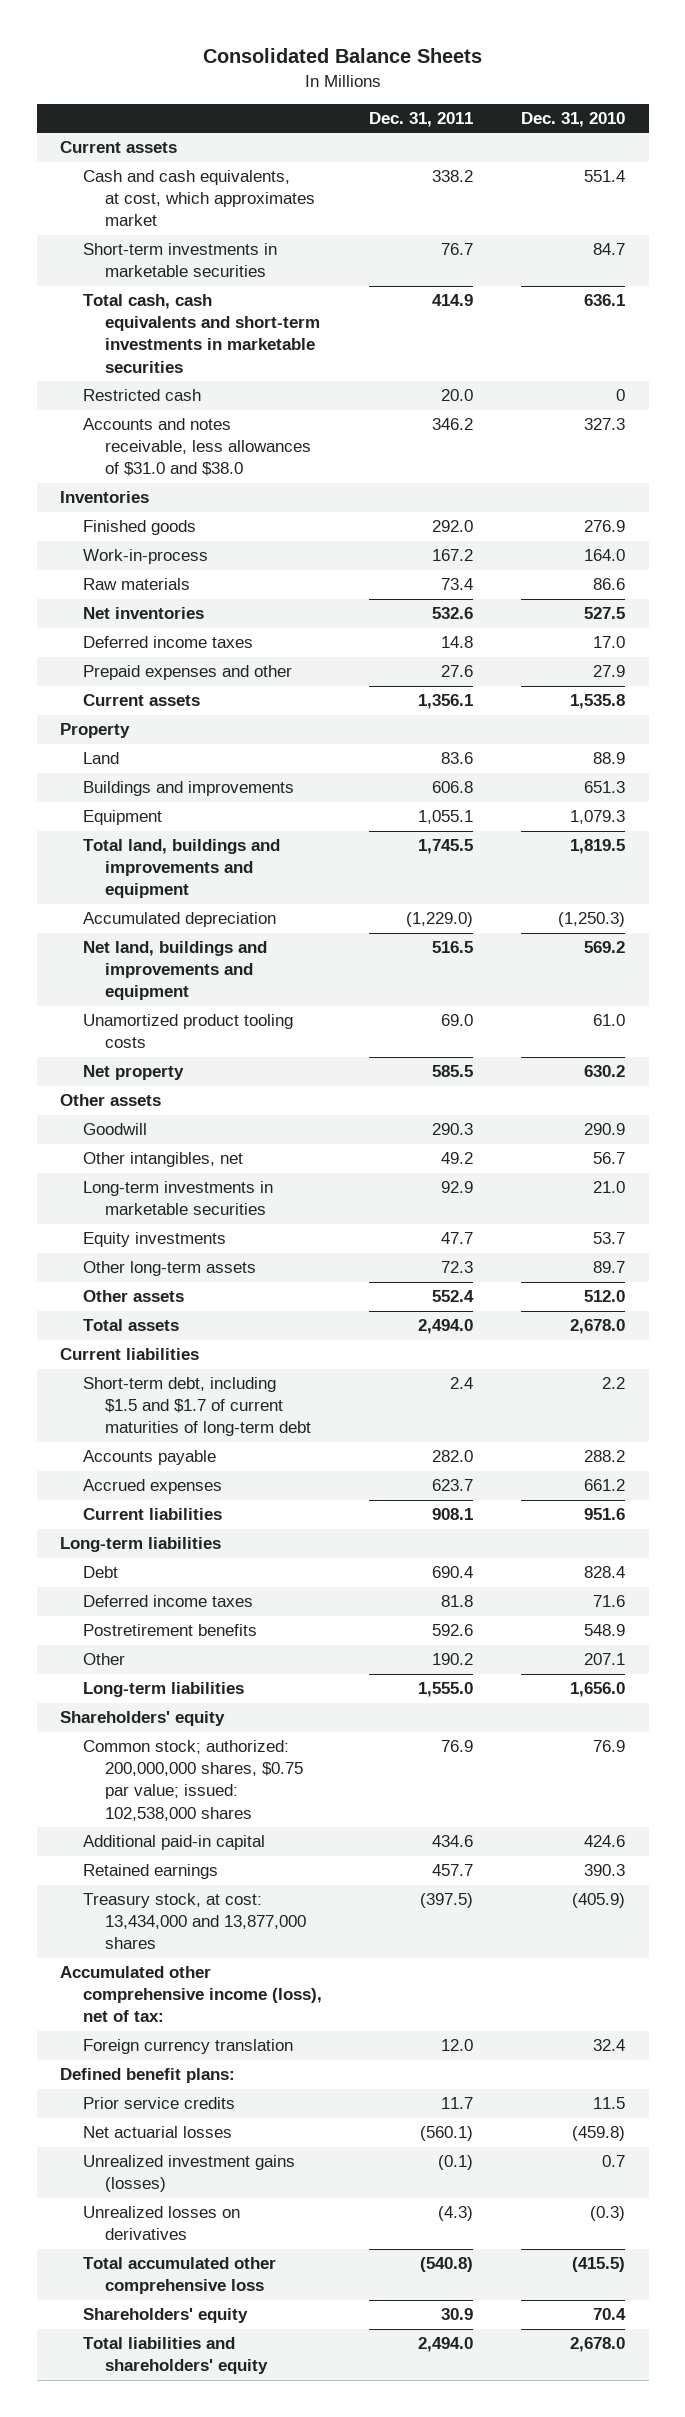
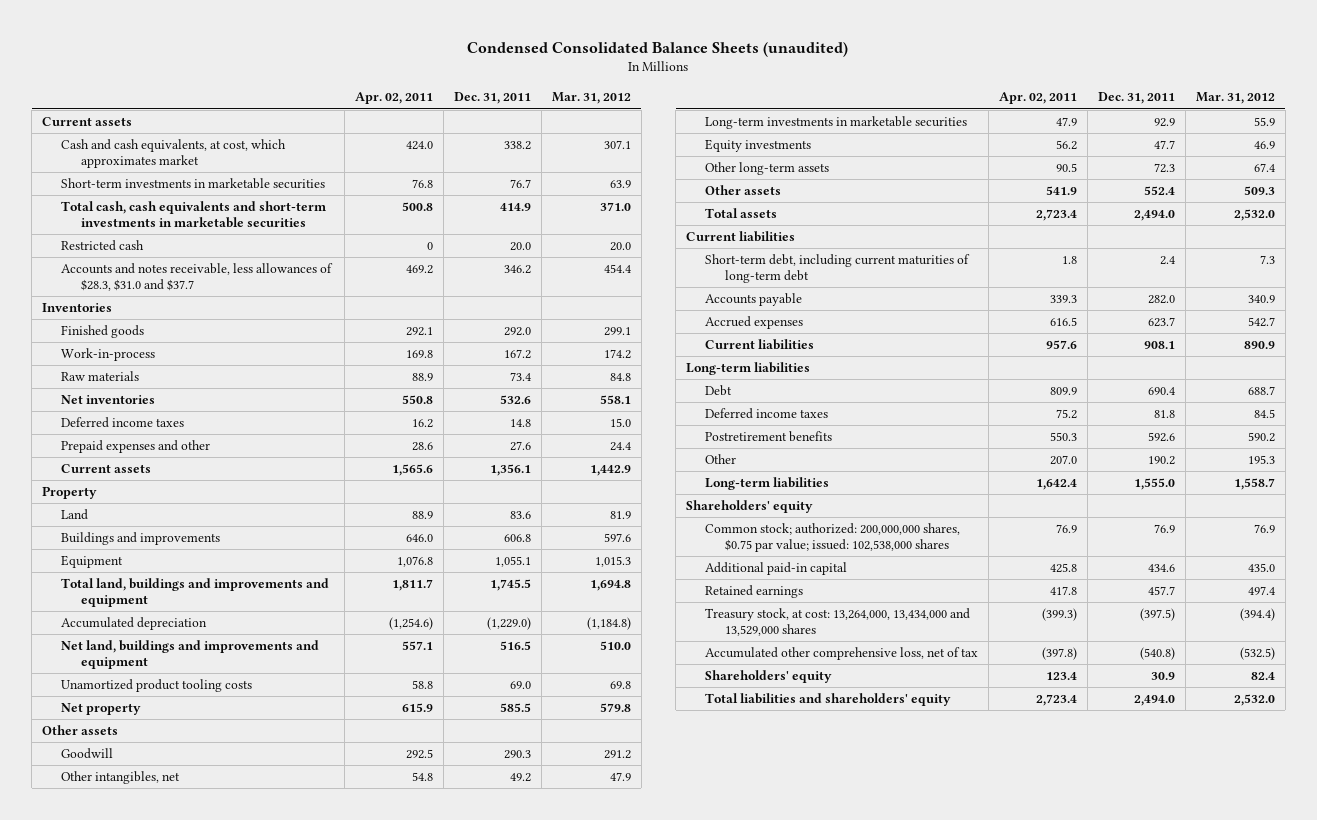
[202,48,482,64] Consolidated Balance Sheets -> [467,41,849,57] Condensed Consolidated Balance Sheets (unaudited)
[520,112,625,128] Dec. 31, 2010 -> none
none -> [355,92,434,105] Apr. 02, 2011
none -> [551,92,631,105] Mar. 31, 2012
[82,418,312,477] Accounts and notes receivable, less allowances of $31.0 and $38.0 -> [61,263,334,292] Accounts and notes receivable, less allowances of $28.3, $31.0 and $37.7
[82,1377,312,1437] Short-term debt, including $1.5 and $1.7 of current maturities of long-term debt -> [705,254,971,284] Short-term debt, including current maturities of long-term debt
[60,1966,322,2023] Accumulated other comprehensive income (loss), net of tax: -> none
[82,2039,293,2055] Foreign currency translation -> none
[60,2068,236,2084] Defined benefit plans: -> none
[82,2097,235,2110] Prior service credits -> none
[82,2126,232,2139] Net actuarial losses -> none
[82,2155,295,2193] Unrealized investment gains (losses) -> none
[82,2206,240,2241] Unrealized losses on derivatives -> none
[82,1893,307,1950] Treasury stock, at cost: 13,434,000 and 13,877,000 shares -> [705,608,971,637] Treasury stock, at cost: 13,264,000, 13,434,000 and 13,529,000 shares
[82,2257,276,2295] Total accumulated other comprehensive loss -> [705,647,979,661] Accumulated other comprehensive loss, net of tax

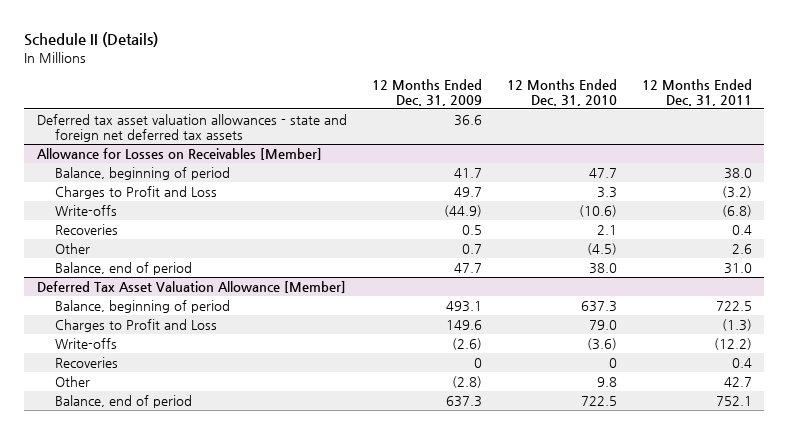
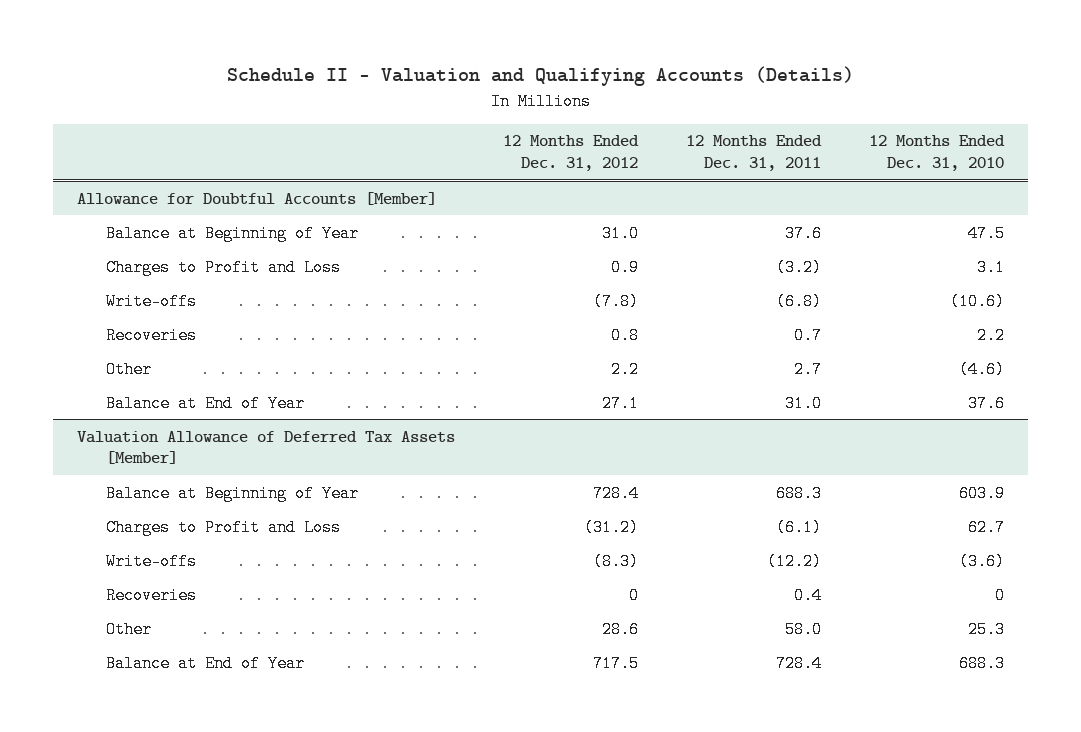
[24,32,159,48] Schedule II (Details) -> [226,66,854,87] Schedule II - Valuation and Qualifying Accounts (Details)
[371,78,482,106] 12 Months Ended Dec. 31, 2009 -> none
none -> [503,135,640,172] 12 Months Ended Dec. 31, 2012
[36,114,347,143] Deferred tax asset valuation allowances - state and foreign net deferred tax assets -> none
[36,148,322,161] Allowance for Losses on Receivables [Member] -> none
none -> [77,191,438,205] Allowance for Doubtful Accounts [Member]
[55,167,231,181] Balance, beginning of period -> [105,224,359,242] Balance at Beginning of Year
[588,168,617,179] 47.7 -> [967,224,1005,242] 47.5
[723,168,752,180] 38.0 -> [785,224,823,242] 37.6
[596,187,617,199] 3.3 -> [976,258,1005,276] 3.1
[596,225,617,236] 2.1 -> [976,326,1005,344] 2.2
[731,225,752,236] 0.4 -> [794,326,823,344] 0.7
[586,243,617,256] (4.5) -> [958,360,1005,378] (4.6)
[731,244,752,255] 2.6 -> [794,360,823,378] 2.7
[55,262,193,276] Balance, end of period -> [105,394,305,412] Balance at End of Year
[588,263,617,275] 38.0 -> [967,394,1005,412] 37.6
[36,281,346,294] Deferred Tax Asset Valuation Allowance [Member] -> [77,430,456,465] Valuation Allowance of Deferred Tax Assets [Member]
[55,300,231,314] Balance, beginning of period -> [105,484,359,502] Balance at Beginning of Year
[580,301,617,313] 637.3 -> [958,484,1005,502] 603.9
[715,301,752,312] 722.5 -> [776,484,823,502] 688.3
[588,320,617,331] 79.0 -> [967,518,1005,536] 62.7
[721,319,752,332] (1.3) -> [776,518,823,536] (6.1)
[596,377,617,388] 9.8 -> [967,620,1005,638] 25.3
[723,377,752,388] 42.7 -> [785,620,823,638] 58.0
[55,395,193,409] Balance, end of period -> [105,654,305,672] Balance at End of Year
[580,396,617,407] 722.5 -> [958,654,1005,672] 688.3
[715,396,752,407] 752.1 -> [776,654,823,672] 728.4

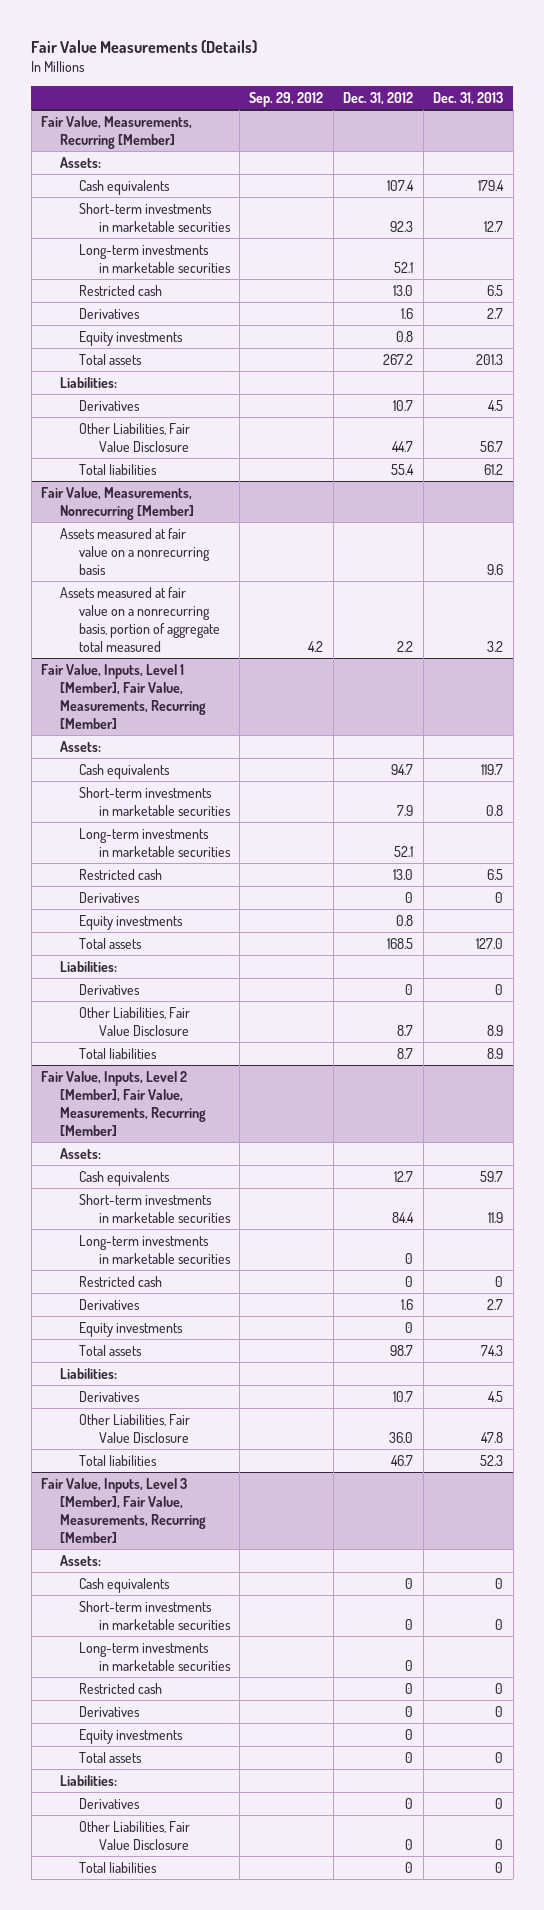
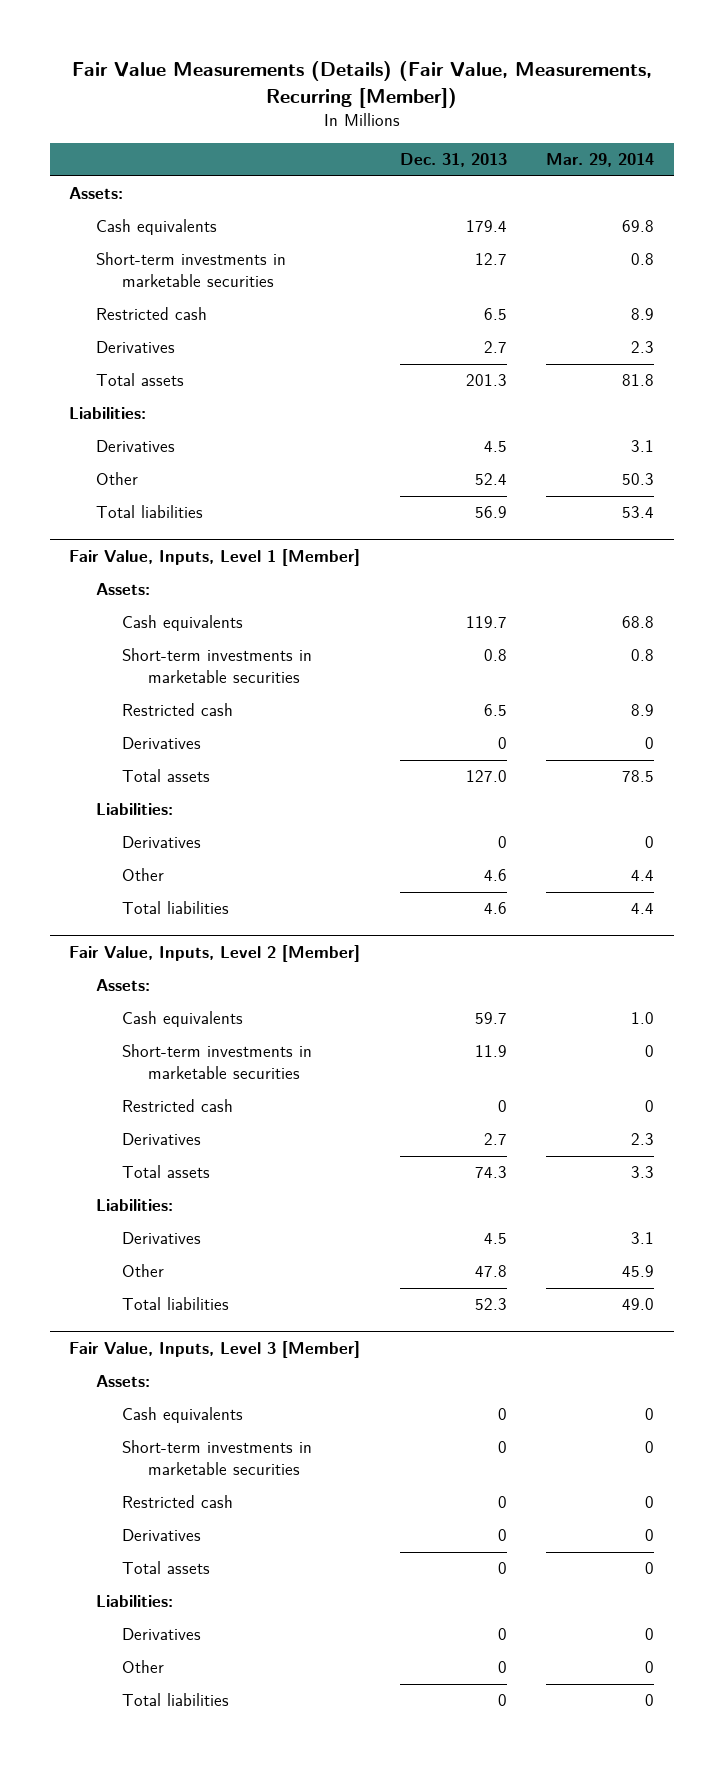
[31,39,258,53] Fair Value Measurements (Details) -> [71,61,652,108] Fair Value Measurements (Details) (Fair Value, Measurements, Recurring [Member])
[249,91,324,107] Sep. 29, 2012 -> none
[343,91,414,105] Dec. 31, 2012 -> none
none -> [546,153,655,168] Mar. 29, 2014
[41,115,193,149] Fair Value, Measurements, Recurring [Member] -> none
[79,243,231,273] Long-term investments in marketable securities -> none
[79,330,184,346] Equity investments -> none
[41,486,195,520] Fair Value, Measurements, Nonrecurring [Member] -> none
[60,527,211,575] Assets measured at fair value on a nonrecurring basis -> none
[60,586,221,652] Assets measured at fair value on a nonrecurring basis, portion of aggregate total measured -> none
[79,422,191,452] Other Liabilities, Fair Value Disclosure -> [95,472,138,486] Other
[480,440,504,452] 56.7 -> [474,473,507,486] 52.4
[484,463,504,475] 61.2 -> [474,506,507,519] 56.9
[41,663,207,729] Fair Value, Inputs, Level 1 [Member], Fair Value, Measurements, Recurring [Member] -> [69,549,361,567] Fair Value, Inputs, Level 1 [Member]
[79,827,231,857] Long-term investments in marketable securities -> none
[79,914,184,930] Equity investments -> none
[79,1006,191,1036] Other Liabilities, Fair Value Disclosure -> [121,868,164,882] Other
[487,1024,504,1036] 8.9 -> [483,869,507,882] 4.6
[487,1047,504,1059] 8.9 -> [483,902,507,915] 4.6
[41,1070,207,1136] Fair Value, Inputs, Level 2 [Member], Fair Value, Measurements, Recurring [Member] -> [69,945,361,963] Fair Value, Inputs, Level 2 [Member]
[79,1234,231,1264] Long-term investments in marketable securities -> none
[79,1321,184,1337] Equity investments -> none
[79,1413,191,1443] Other Liabilities, Fair Value Disclosure -> [121,1264,164,1278] Other
[41,1477,207,1543] Fair Value, Inputs, Level 3 [Member], Fair Value, Measurements, Recurring [Member] -> [69,1341,361,1359] Fair Value, Inputs, Level 3 [Member]
[79,1641,231,1671] Long-term investments in marketable securities -> none
[79,1728,184,1744] Equity investments -> none
[79,1820,191,1850] Other Liabilities, Fair Value Disclosure -> [121,1660,164,1674] Other

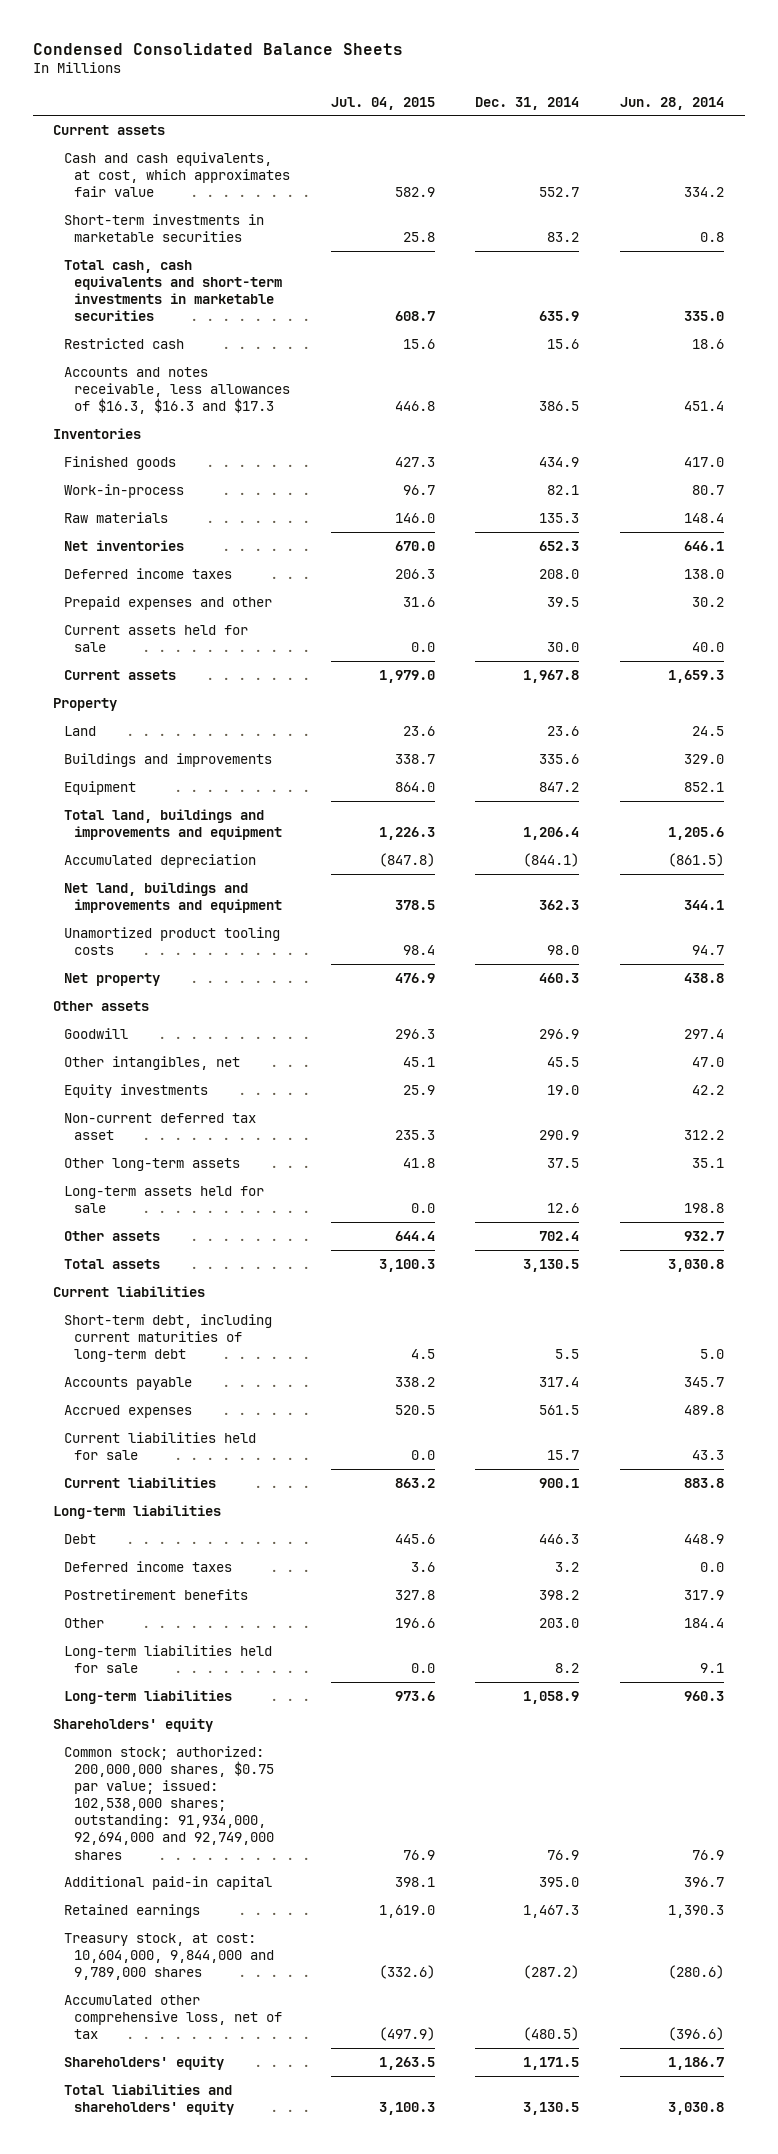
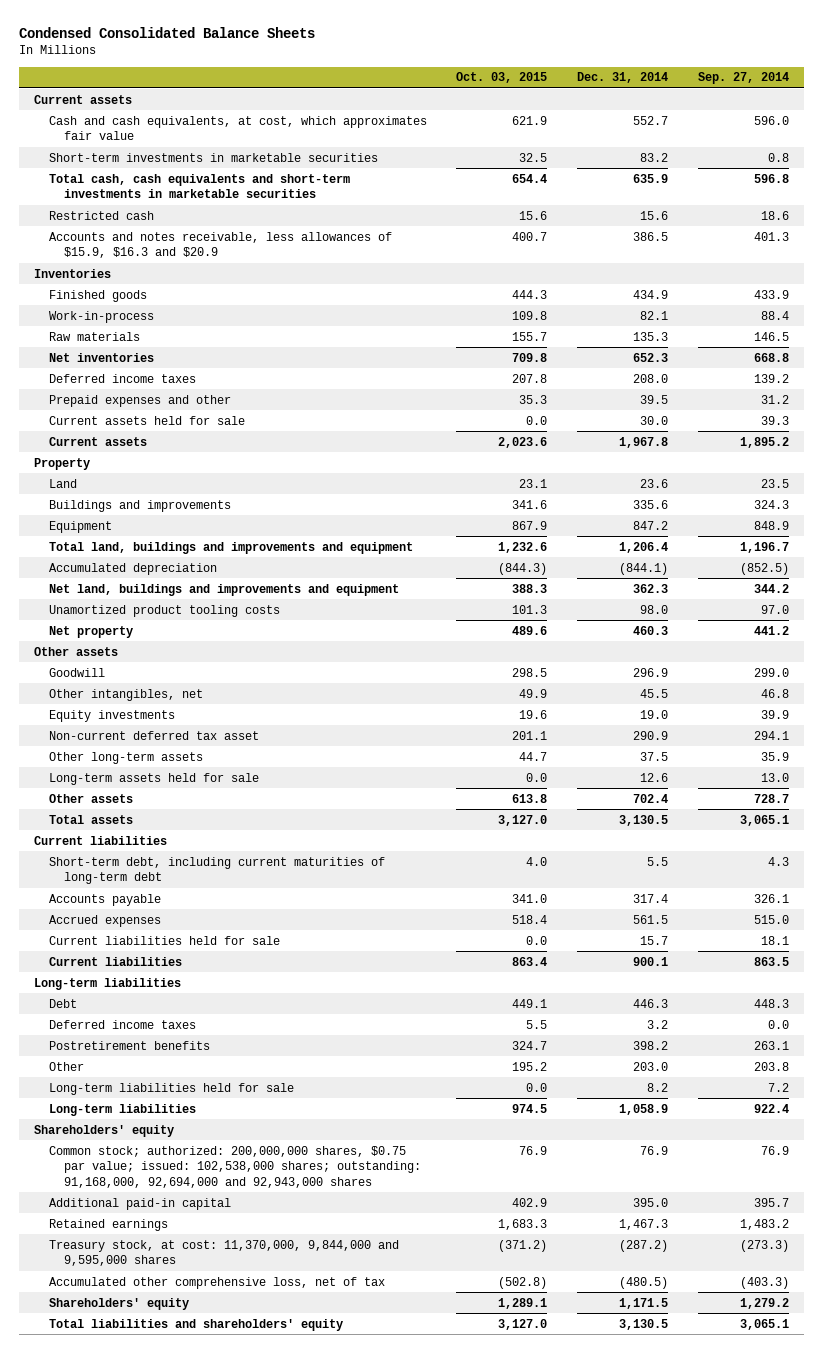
[330,96,435,110] Jul. 04, 2015 -> none
[620,96,725,110] Jun. 28, 2014 -> none
none -> [456,72,548,84] Oct. 03, 2015
none -> [697,72,789,85] Sep. 27, 2014
[63,367,290,415] Accounts and notes receivable, less allowances of $16.3, $16.3 and $17.3 -> [48,231,392,259] Accounts and notes receivable, less allowances of $15.9, $16.3 and $20.9
[63,1746,274,1860] Common stock; authorized: 200,000,000 shares, $0.75 par value; issued: 102,538,000 shares; outstanding: 91,934,000, 92,694,000 and 92,749,000 shares -> [48,1145,421,1188] Common stock; authorized: 200,000,000 shares, $0.75 par value; issued: 102,538,000 shares; outstanding: 91,168,000, 92,694,000 and 92,943,000 shares
[63,1933,274,1981] Treasury stock, at cost: 10,604,000, 9,844,000 and 9,789,000 shares -> [48,1239,399,1267] Treasury stock, at cost: 11,370,000, 9,844,000 and 9,595,000 shares

